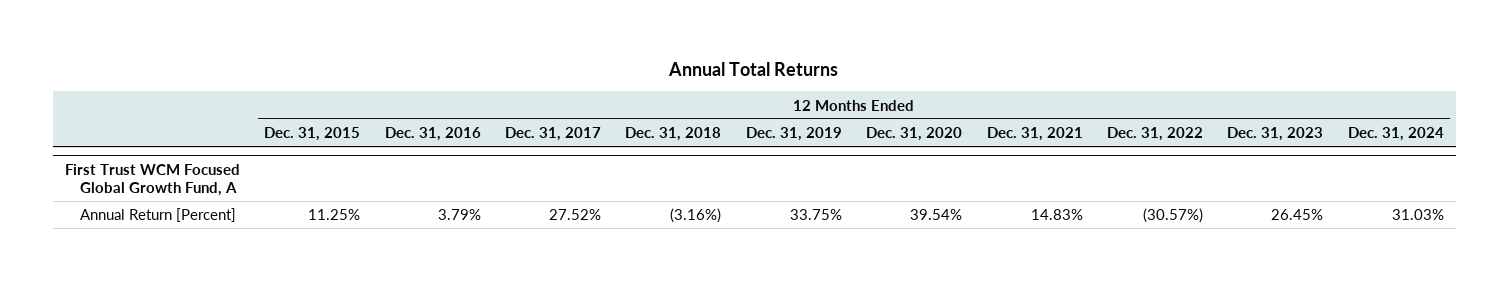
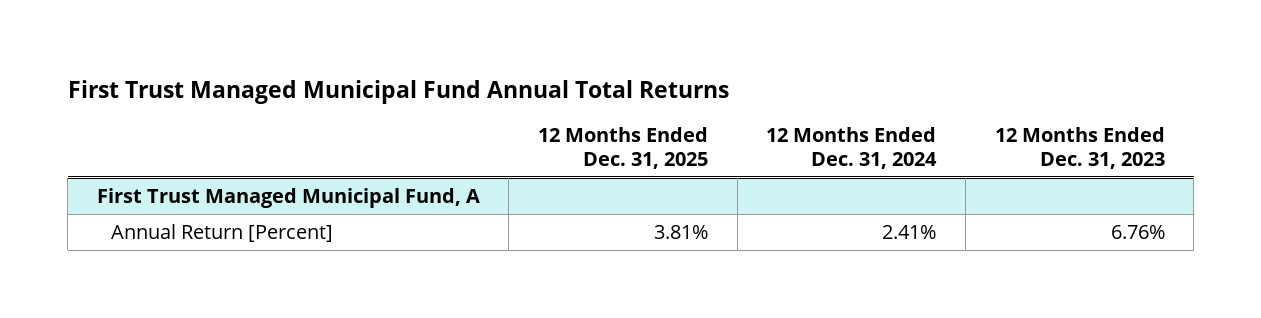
[668,62,839,77] Annual Total Returns -> [67,79,729,104] First Trust Managed Municipal Fund Annual Total Returns
[264,126,361,141] Dec. 31, 2015 -> none
[384,126,481,141] Dec. 31, 2016 -> none
[504,126,601,141] Dec. 31, 2017 -> none
[625,126,722,141] Dec. 31, 2018 -> none
[745,126,842,141] Dec. 31, 2019 -> none
[866,126,963,141] Dec. 31, 2020 -> none
[986,126,1083,141] Dec. 31, 2021 -> none
[1106,126,1203,141] Dec. 31, 2022 -> none
none -> [538,127,709,169] 12 Months Ended Dec. 31, 2025
[64,164,240,196] First Trust WCM Focused Global Growth Fund, A -> none
none -> [96,187,480,208] First Trust Managed Municipal Fund, A
[1271,209,1324,221] 26.45% -> [1110,224,1165,239] 6.76%
[1391,209,1444,221] 31.03% -> [882,224,937,239] 2.41%

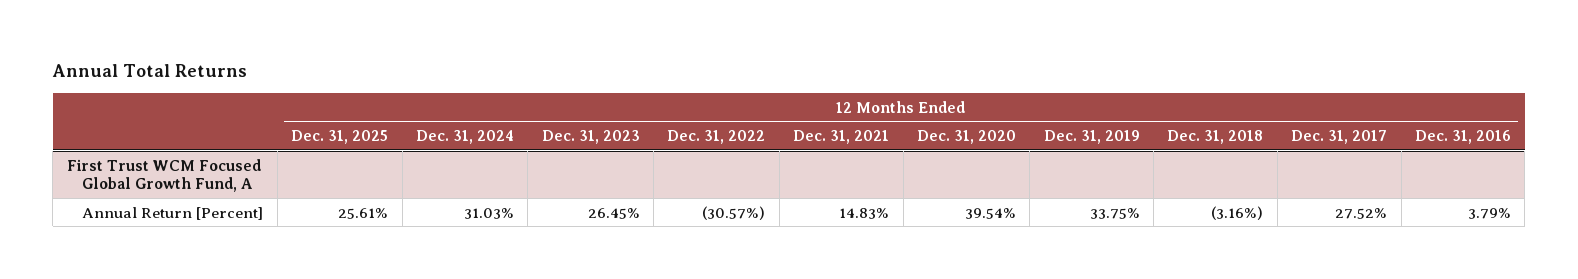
[67,79,729,104] First Trust Managed Municipal Fund Annual Total Returns -> [51,64,247,78] Annual Total Returns
none -> [667,129,766,144] Dec. 31, 2022
none -> [793,129,890,144] Dec. 31, 2021
none -> [916,129,1016,144] Dec. 31, 2020
none -> [1043,129,1140,144] Dec. 31, 2019
none -> [1167,129,1264,144] Dec. 31, 2018
none -> [1291,129,1388,144] Dec. 31, 2017
none -> [1415,129,1512,144] Dec. 31, 2016
[96,187,480,208] First Trust Managed Municipal Fund, A -> none
none -> [66,158,261,192] First Trust WCM Focused Global Growth Fund, A
[654,224,709,239] 3.81% -> [338,207,389,219] 25.61%
[882,224,937,239] 2.41% -> [463,207,514,219] 31.03%
[1110,224,1165,239] 6.76% -> [587,207,640,219] 26.45%

